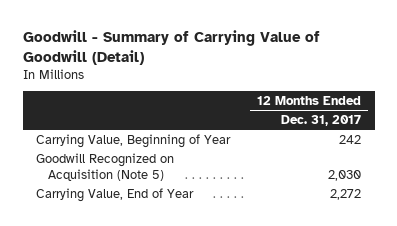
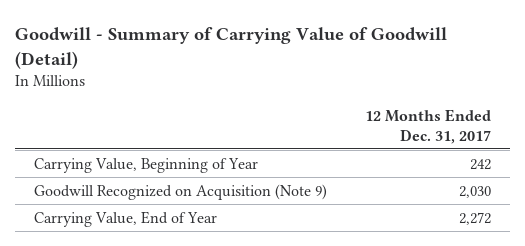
[36,152,175,181] Goodwill Recognized on Acquisition (Note 5) -> [34,183,328,200] Goodwill Recognized on Acquisition (Note 9)

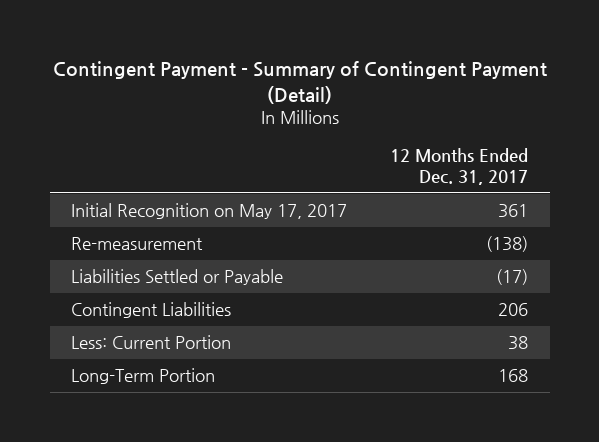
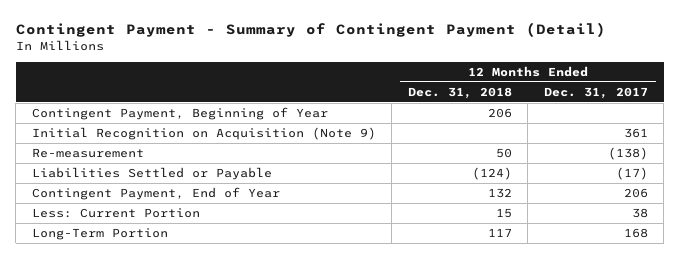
none -> [407,86,512,99] Dec. 31, 2018
none -> [31,107,328,121] Contingent Payment, Beginning of Year
[71,203,348,220] Initial Recognition on May 17, 2017 -> [31,127,376,141] Initial Recognition on Acquisition (Note 9)
[71,302,232,319] Contingent Liabilities -> [31,187,280,201] Contingent Payment, End of Year

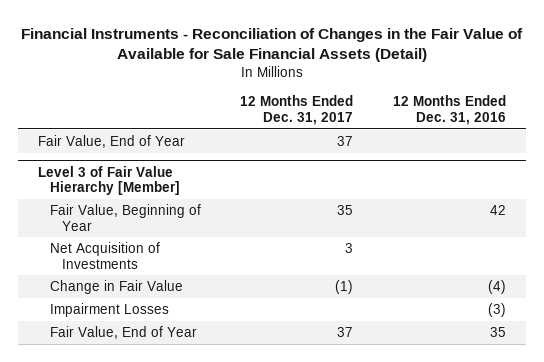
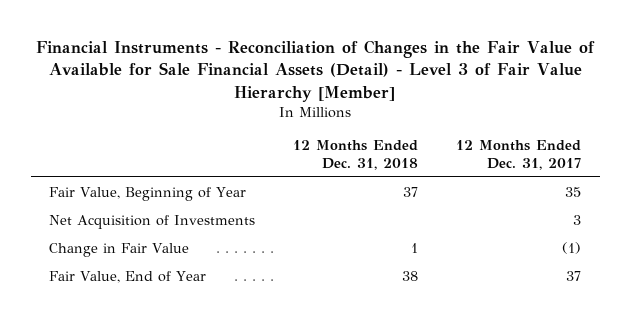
[20,27,523,63] Financial Instruments - Reconciliation of Changes in the Fair Value of Available for Sale Financial Assets (Detail) -> [36,39,596,102] Financial Instruments - Reconciliation of Changes in the Fair Value of Available for Sale Financial Assets (Detail) - Level 3 of Fair Value Hierarchy [Member]
[392,95,506,126] 12 Months Ended Dec. 31, 2016 -> none
none -> [293,140,419,170] 12 Months Ended Dec. 31, 2018
[37,134,185,148] Fair Value, End of Year -> none
[37,165,180,196] Level 3 of Fair Value Hierarchy [Member] -> none
[49,302,169,317] Impairment Losses -> none

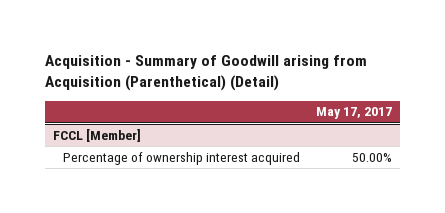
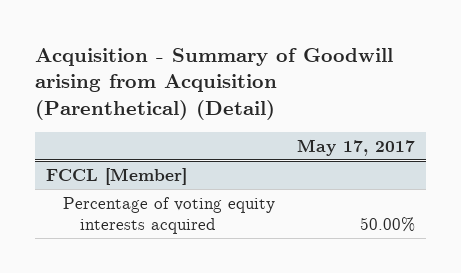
[63,151,301,165] Percentage of ownership interest acquired -> [63,196,276,235] Percentage of voting equity interests acquired

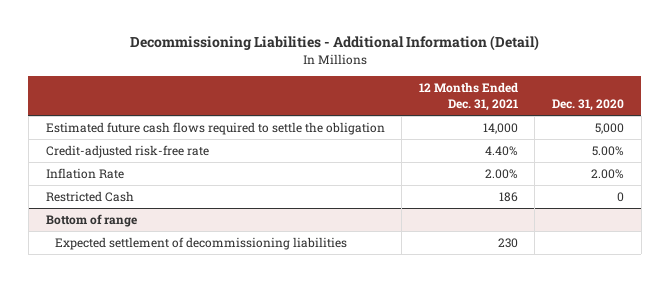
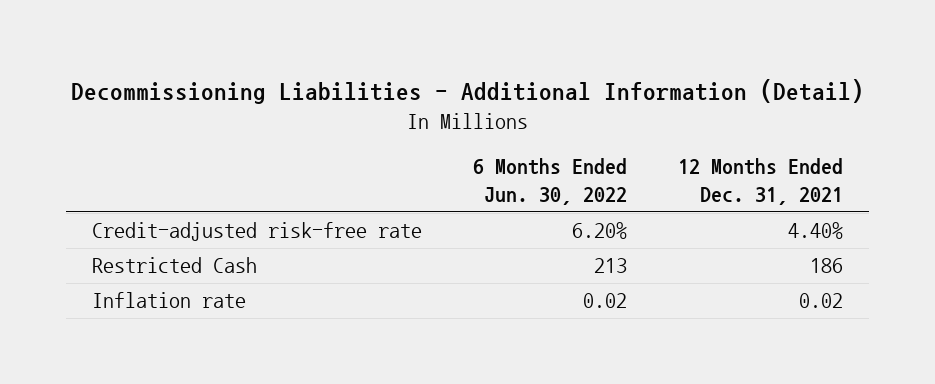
[552,98,625,111] Dec. 31, 2020 -> none
none -> [473,158,628,206] 6 Months Ended Jun. 30, 2022
[45,122,385,136] Estimated future cash flows required to settle the obligation -> none
[45,168,124,180] Inflation Rate -> none
[45,214,137,228] Bottom of range -> none
[54,237,347,251] Expected settlement of decommissioning liabilities -> none
none -> [91,292,246,309] Inflation rate

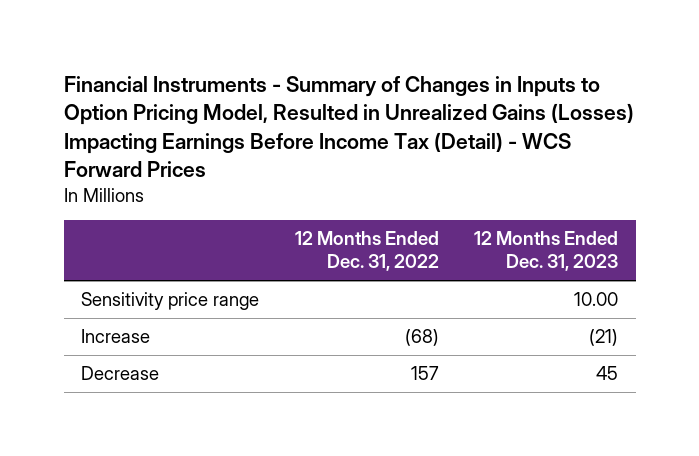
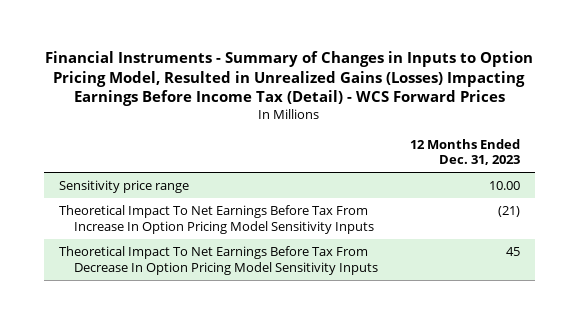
[294,231,439,272] 12 Months Ended Dec. 31, 2022 -> none
[81,329,151,344] Increase -> [59,205,374,234] Theoretical Impact To Net Earnings Before Tax From Increase In Option Pricing Model Sensitivity Inputs
[81,366,160,381] Decrease -> [59,246,378,275] Theoretical Impact To Net Earnings Before Tax From Decrease In Option Pricing Model Sensitivity Inputs

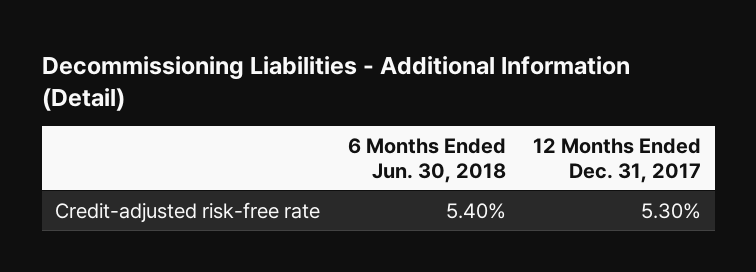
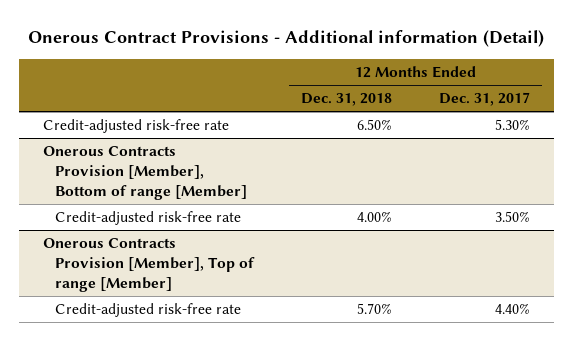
[41,55,630,111] Decommissioning Liabilities - Additional Information (Detail) -> [28,30,545,48] Onerous Contract Provisions - Additional information (Detail)
[347,138,506,183] 6 Months Ended Jun. 30, 2018 -> none
none -> [301,93,393,107] Dec. 31, 2018
none -> [42,146,248,200] Onerous Contracts Provision [Member], Bottom of range [Member]
none -> [55,211,242,226] Credit-adjusted risk-free rate
none -> [42,238,256,292] Onerous Contracts Provision [Member], Top of range [Member]
none -> [55,303,242,318] Credit-adjusted risk-free rate

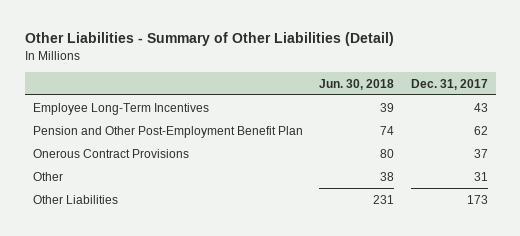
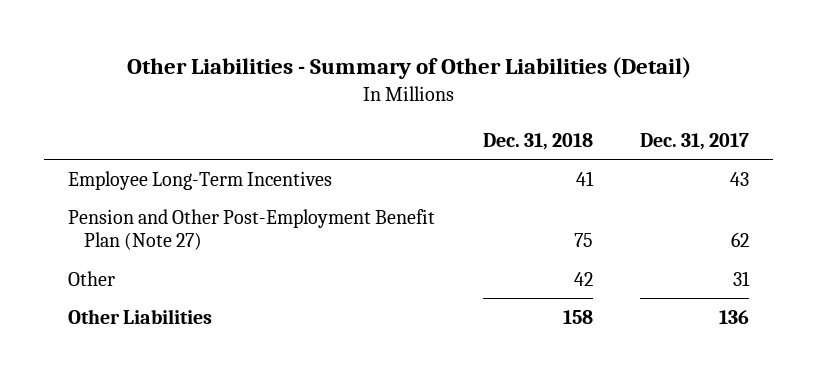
[319,78,395,90] Jun. 30, 2018 -> none
none -> [482,132,593,150] Dec. 31, 2018
[32,148,189,158] Onerous Contract Provisions -> none
[32,125,303,138] Pension and Other Post-Employment Benefit Plan -> [67,208,435,251] Pension and Other Post-Employment Benefit Plan (Note 27)
[466,194,488,204] 173 -> [719,309,750,324] 136

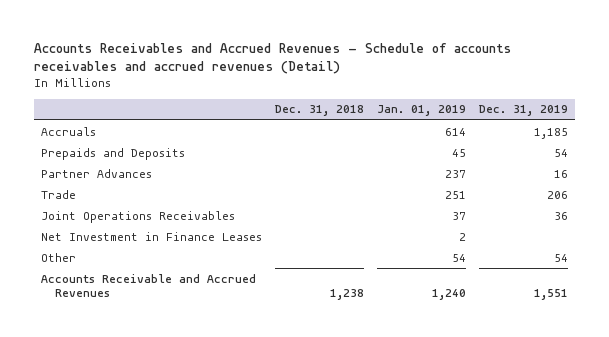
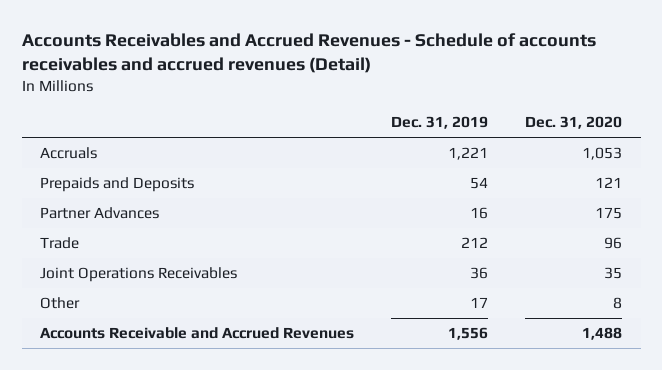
[274,105,364,117] Dec. 31, 2018 -> none
[377,105,467,117] Jan. 01, 2019 -> none
none -> [525,116,623,130] Dec. 31, 2020
[534,127,569,139] 1,185 -> [448,147,489,161] 1,221
[547,190,569,199] 206 -> [461,237,489,249] 212
[40,231,262,241] Net Investment in Finance Leases -> none
[554,253,569,262] 54 -> [470,297,489,309] 17
[534,288,569,300] 1,551 -> [448,327,489,341] 1,556

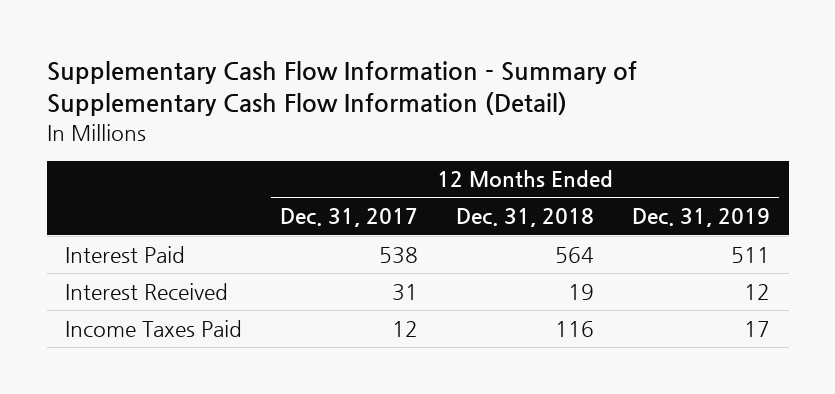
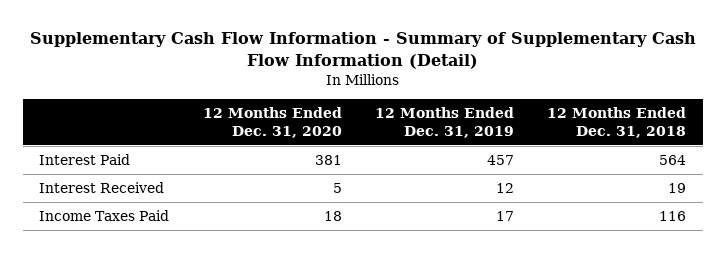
[280,208,419,228] Dec. 31, 2017 -> none
none -> [202,107,342,138] 12 Months Ended Dec. 31, 2020
[730,246,770,263] 511 -> [487,155,515,166] 457

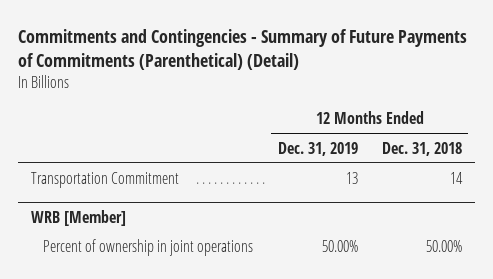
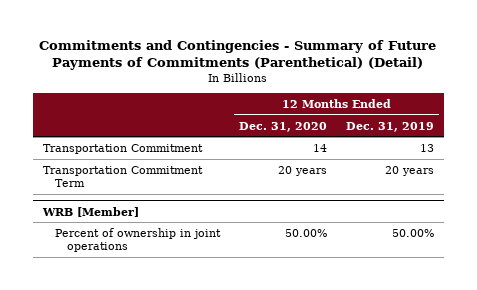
[382,141,463,156] Dec. 31, 2018 -> none
none -> [239,121,328,132] Dec. 31, 2020
none -> [42,165,203,188] Transportation Commitment Term

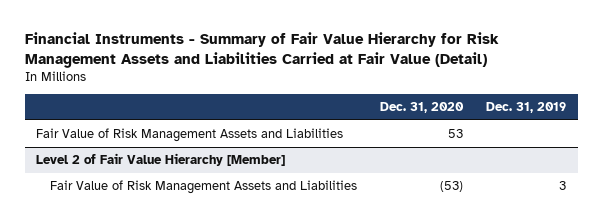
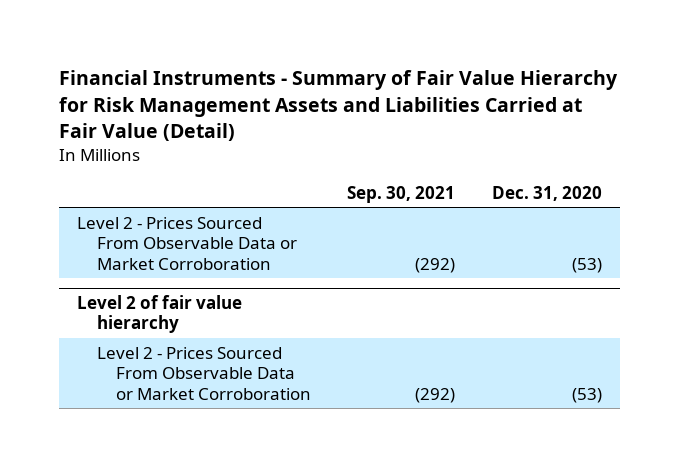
[486,102,567,114] Dec. 31, 2019 -> none
none -> [347,185,456,203] Sep. 30, 2021
[36,128,344,143] Fair Value of Risk Management Assets and Liabilities -> none
none -> [77,216,297,270] Level 2 - Prices Sourced From Observable Data or Market Corroboration
[36,153,286,167] Level 2 of Fair Value Hierarchy [Member] -> [77,294,243,334] Level 2 of fair value hierarchy
[49,180,357,195] Fair Value of Risk Management Assets and Liabilities -> [96,346,312,400] Level 2 - Prices Sourced From Observable Data or Market Corroboration

